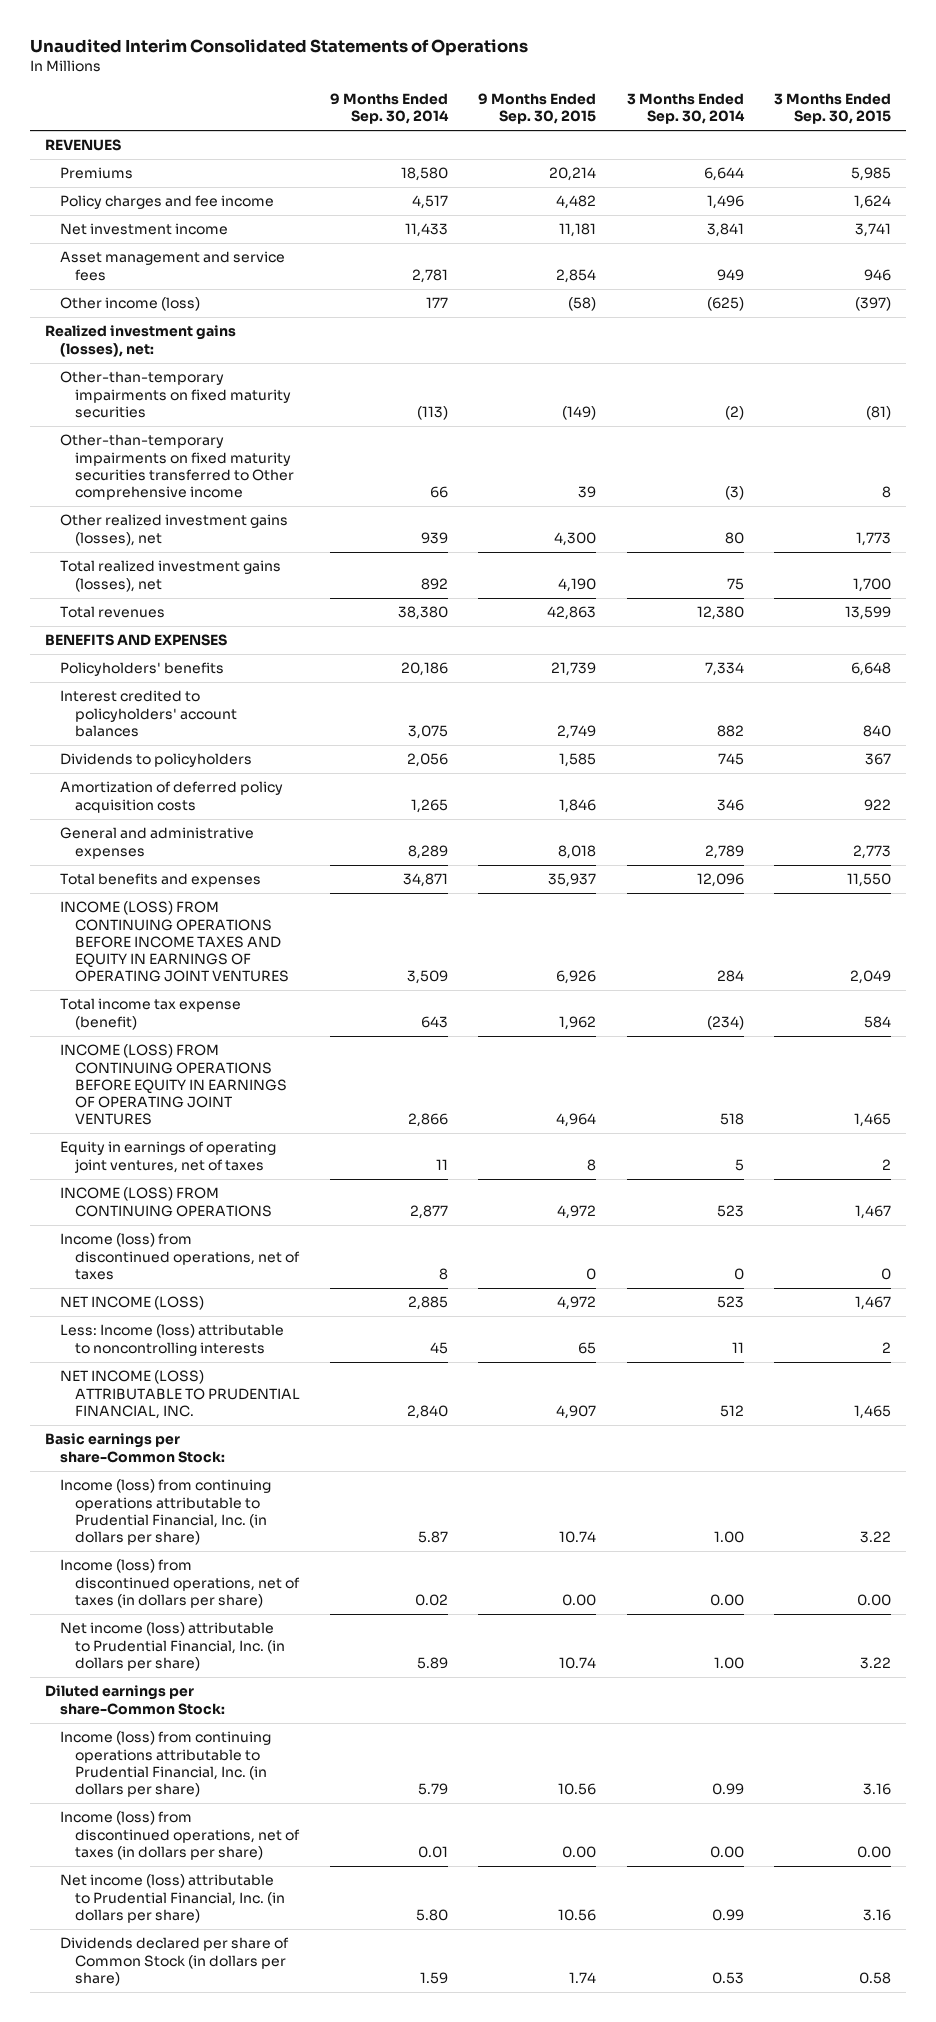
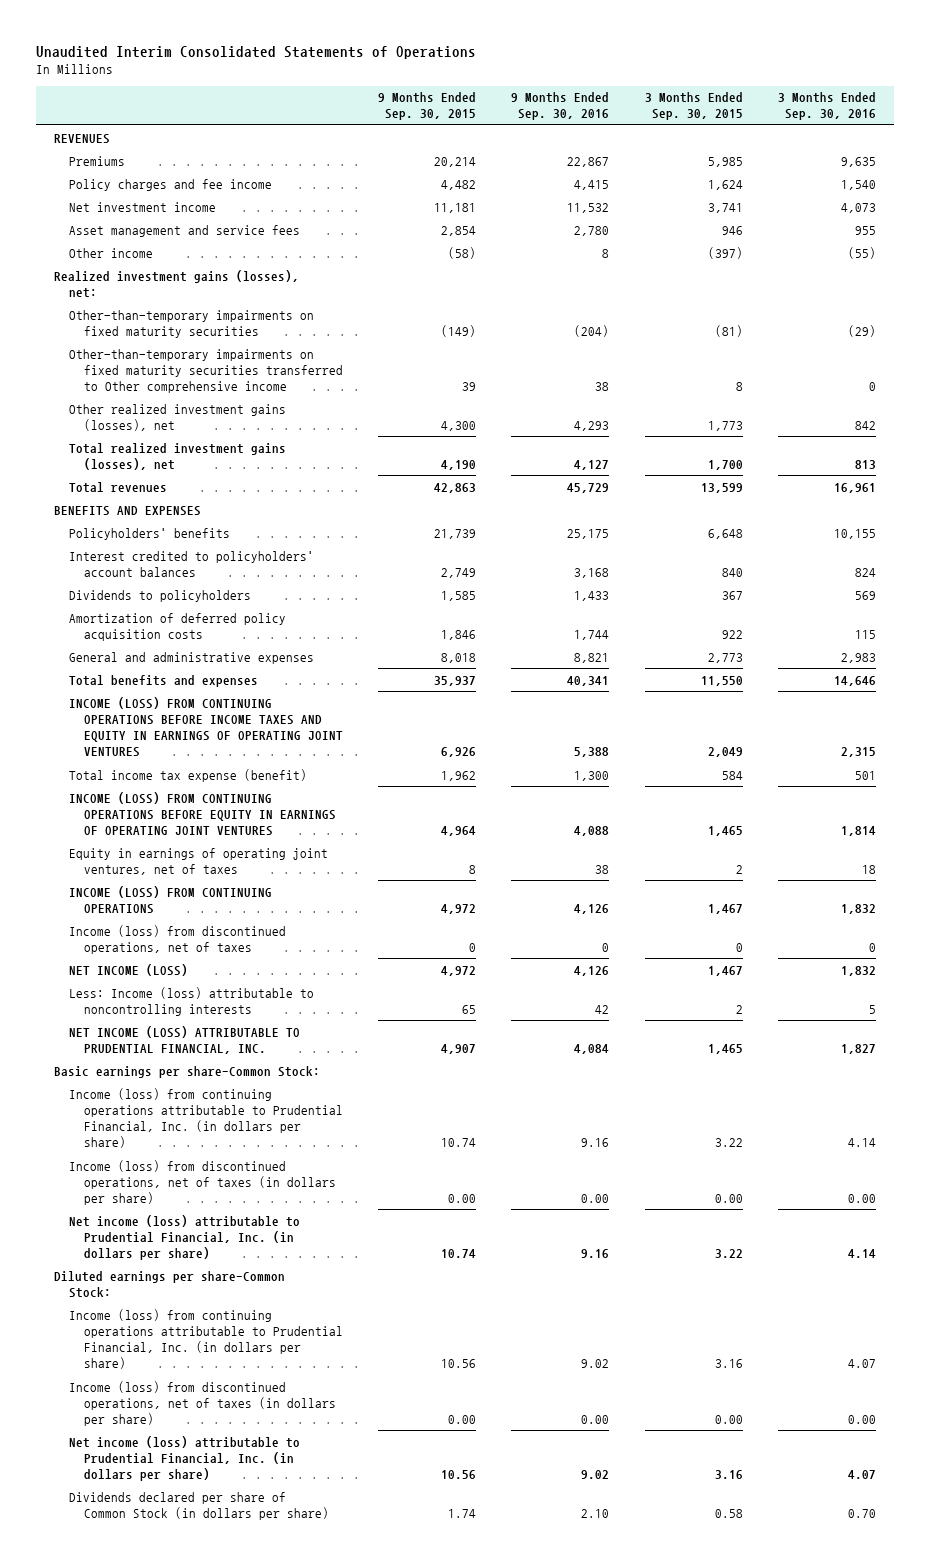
[329,93,449,125] 9 Months Ended Sep. 30, 2014 -> none
[626,93,745,125] 3 Months Ended Sep. 30, 2014 -> none
none -> [511,92,610,121] 9 Months Ended Sep. 30, 2016
none -> [778,92,877,121] 3 Months Ended Sep. 30, 2016
[59,297,200,312] Other income (loss) -> [68,247,153,258] Other income

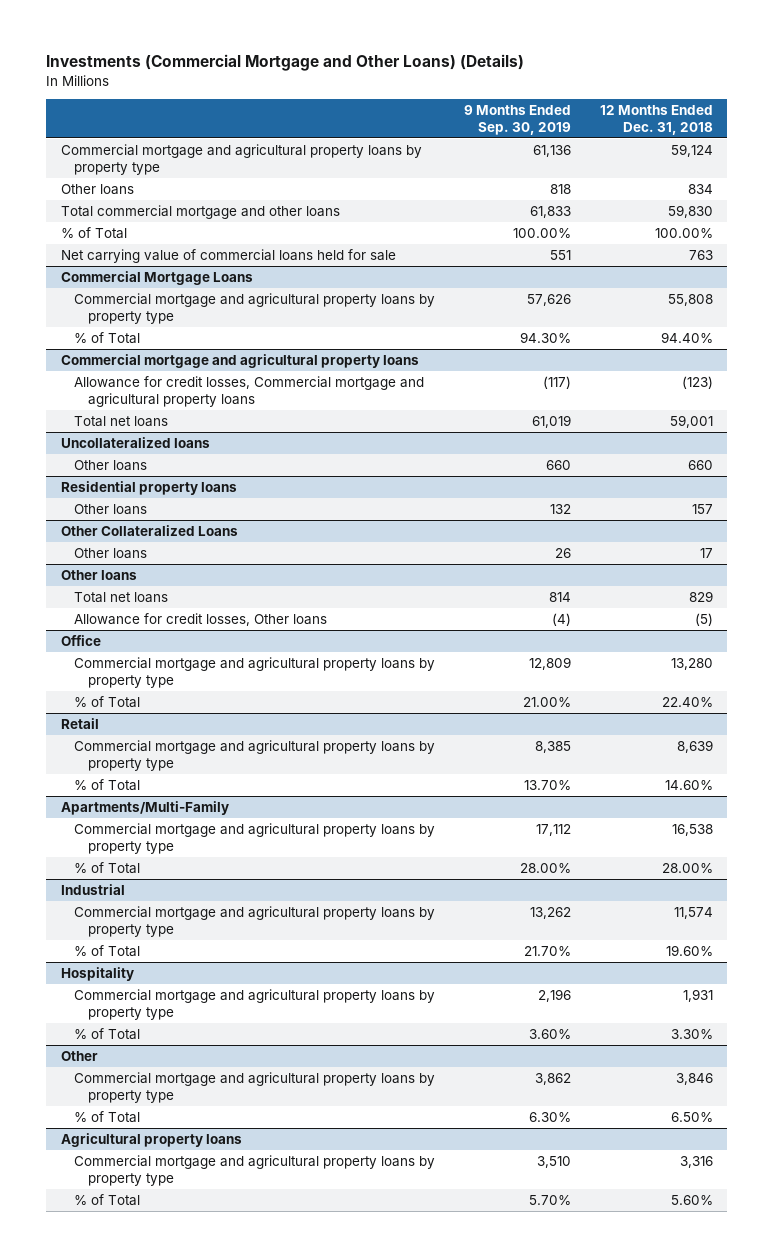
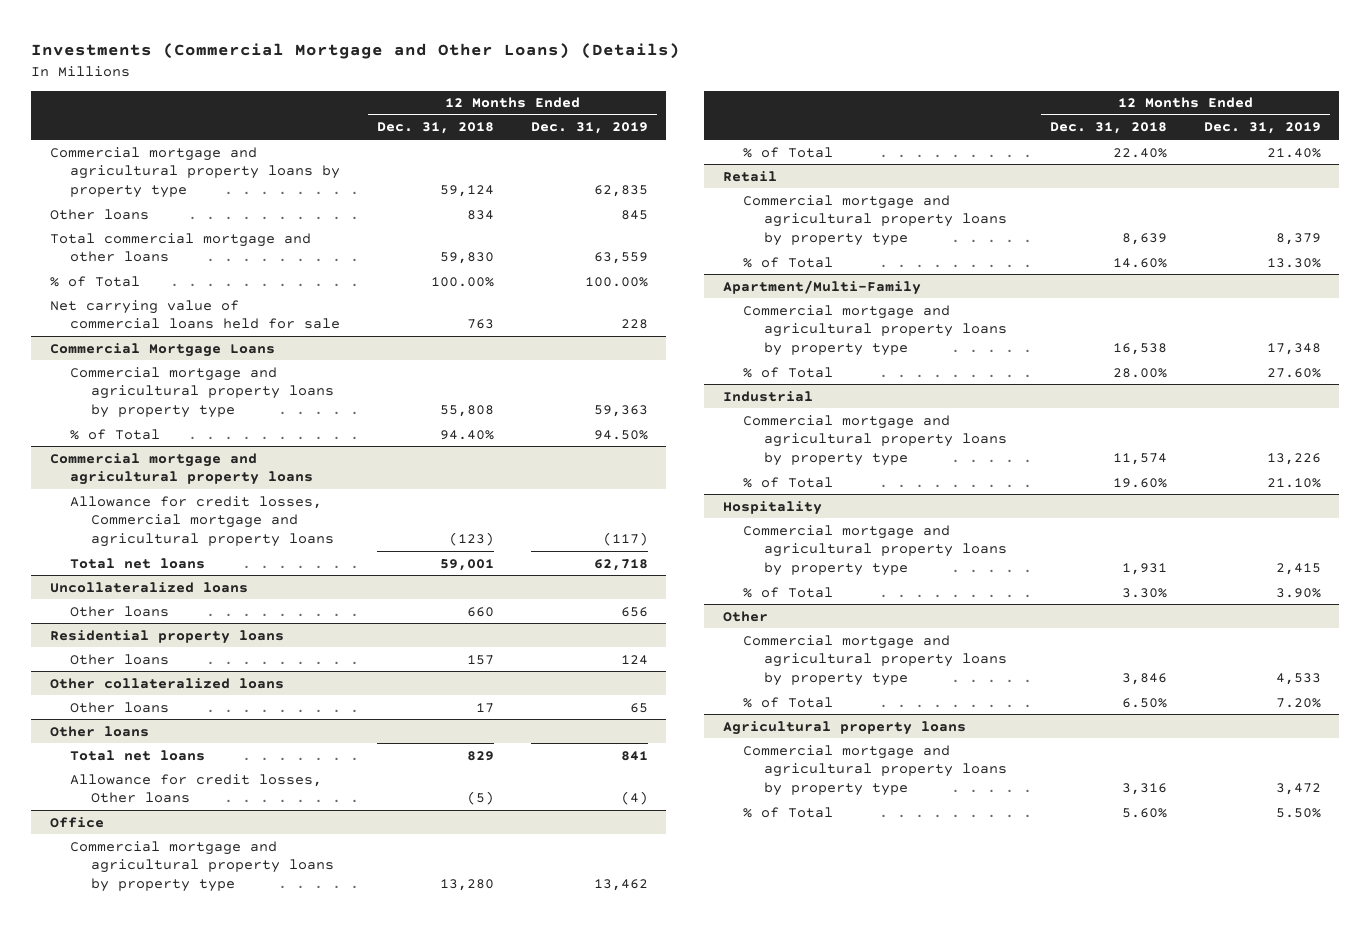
[464,104,572,135] 9 Months Ended Sep. 30, 2019 -> none
none -> [530,122,648,135] Dec. 31, 2019
[60,524,238,536] Other Collateralized Loans -> [49,677,284,689] Other collateralized loans
[60,800,229,815] Apartments/Multi-Family -> [722,279,921,295] Apartment/Multi-Family

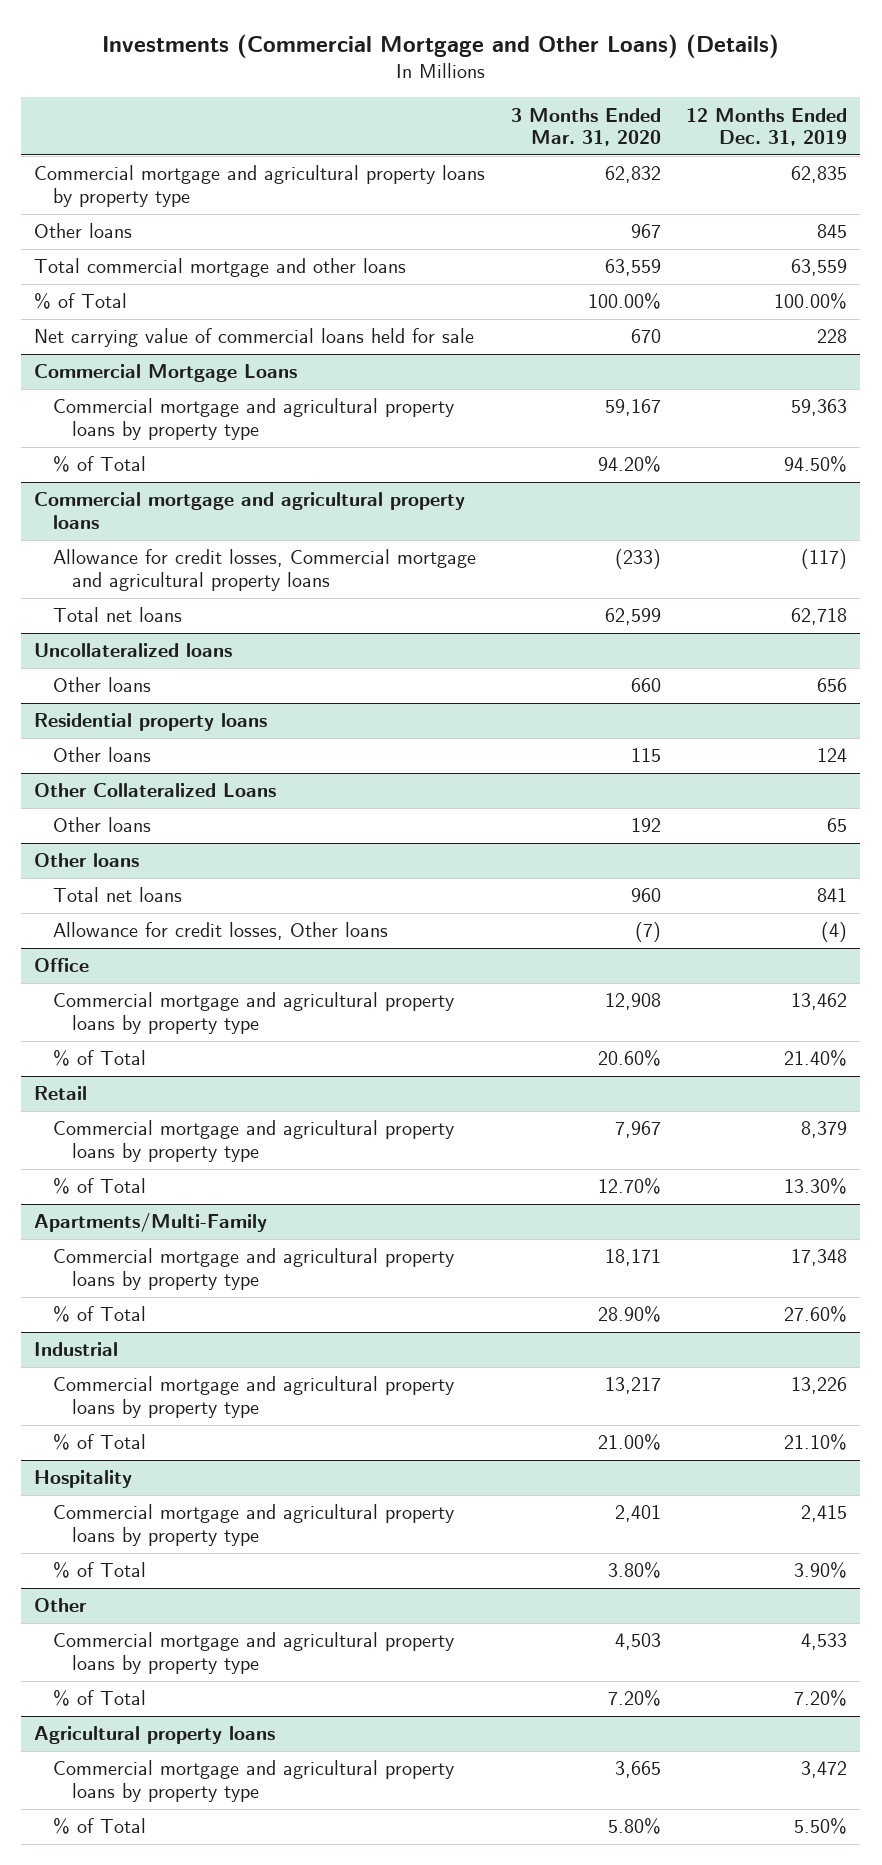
[377,122,495,135] Dec. 31, 2018 -> none
none -> [510,107,661,147] 3 Months Ended Mar. 31, 2020
[49,677,284,689] Other collateralized loans -> [34,783,277,798] Other Collateralized Loans
[722,279,921,295] Apartment/Multi-Family -> [34,1213,268,1233] Apartments/Multi-Family

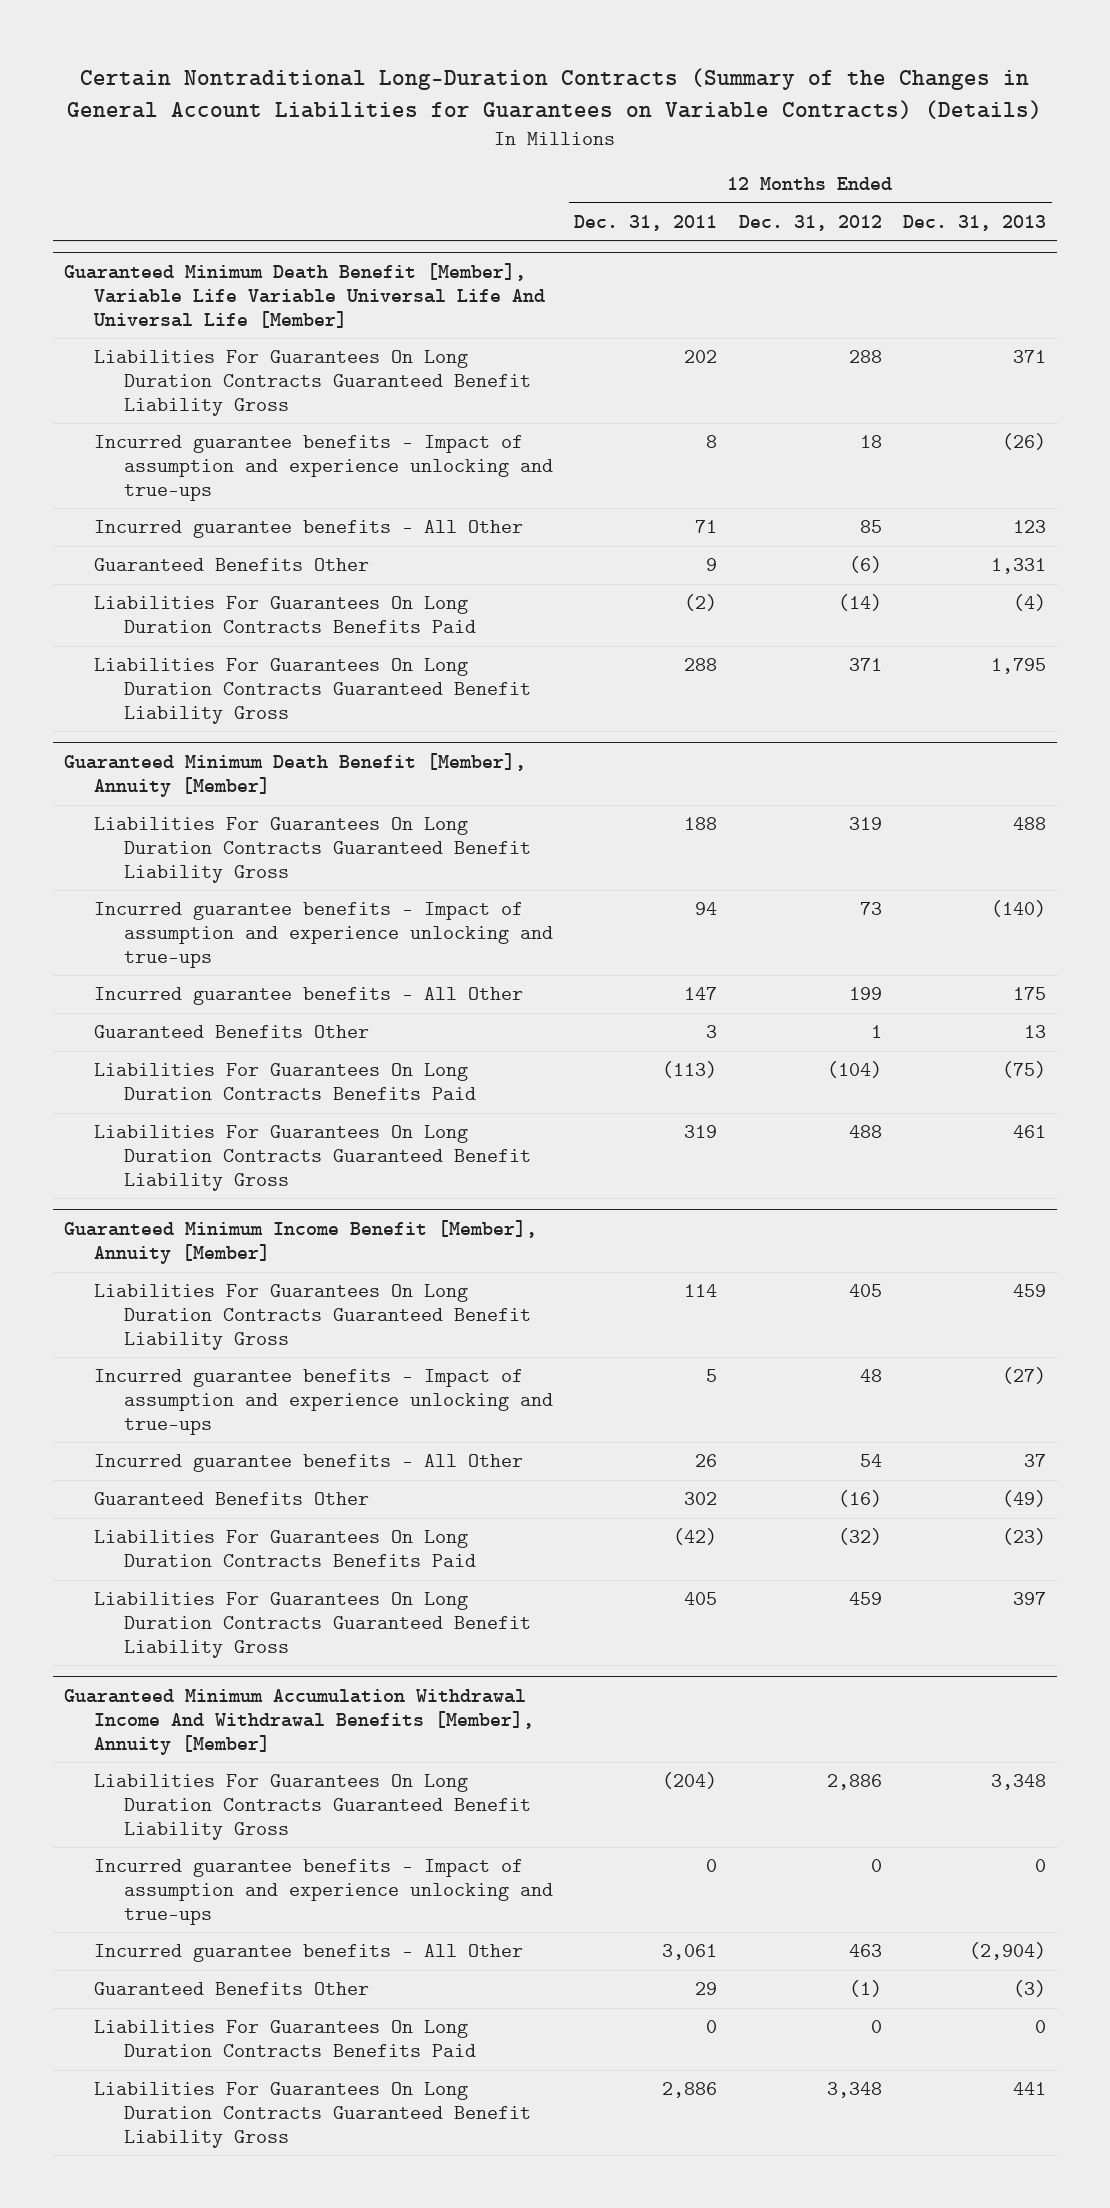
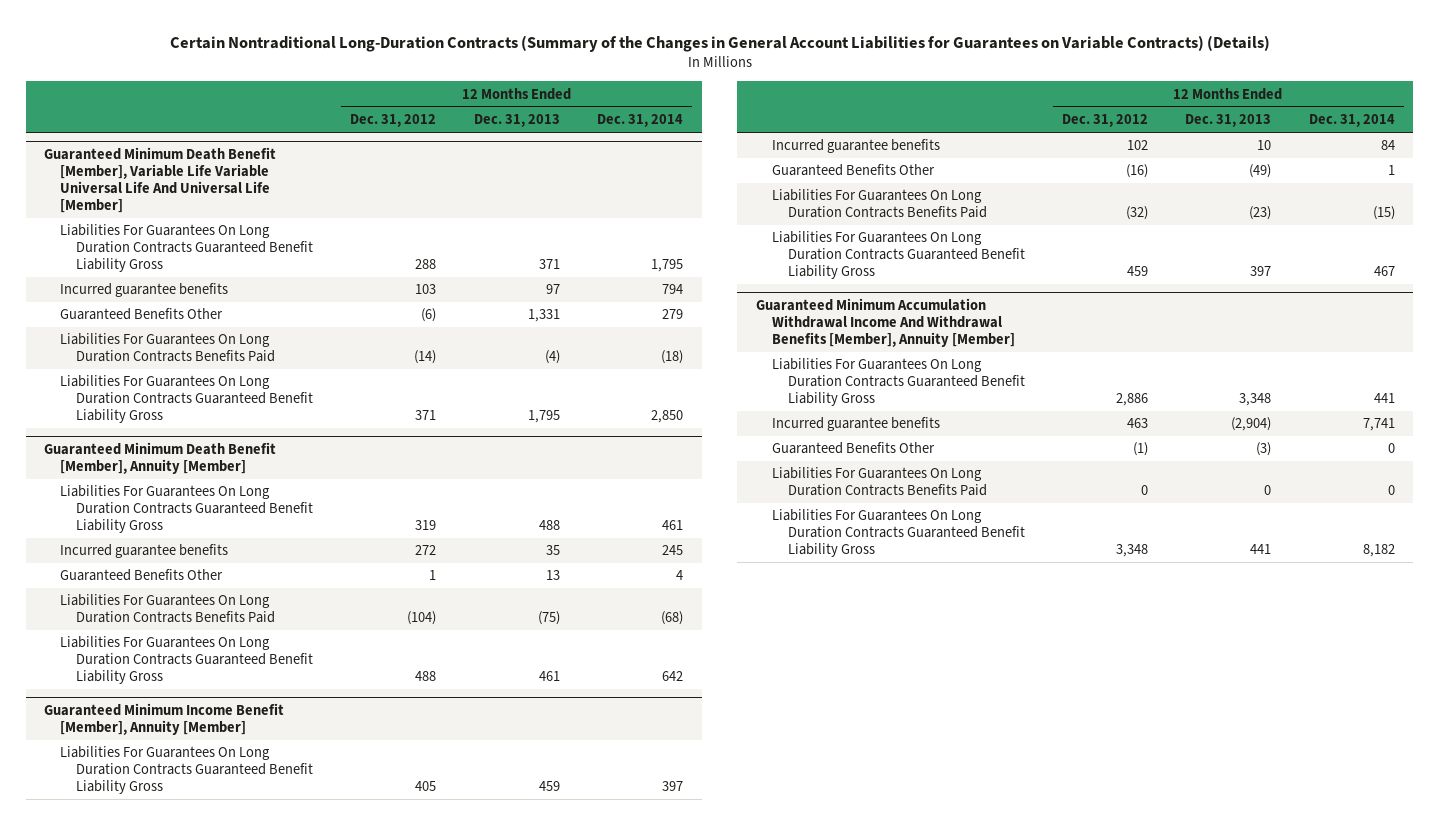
[574,214,718,231] Dec. 31, 2011 -> none
none -> [596,114,683,128] Dec. 31, 2014
[94,520,524,539] Incurred guarantee benefits - All Other -> none
[94,435,553,501] Incurred guarantee benefits - Impact of assumption and experience unlocking and true-ups -> [59,283,228,298] Incurred guarantee benefits
[859,435,882,449] 18 -> [415,284,437,295] 103
[1002,433,1047,451] (26) -> [545,284,560,295] 97
[94,987,524,1006] Incurred guarantee benefits - All Other -> none
[94,902,553,968] Incurred guarantee benefits - Impact of assumption and experience unlocking and true-ups -> [59,544,228,559] Incurred guarantee benefits
[859,902,882,916] 73 -> [415,545,437,556] 272
[991,900,1047,918] (140) -> [545,545,560,556] 35
[94,1454,524,1473] Incurred guarantee benefits - All Other -> none
[94,1369,553,1435] Incurred guarantee benefits - Impact of assumption and experience unlocking and true-ups -> [771,139,940,154] Incurred guarantee benefits
[859,1369,882,1383] 48 -> [1126,140,1148,151] 102
[1002,1367,1047,1385] (27) -> [1257,140,1272,151] 10
[94,1944,524,1963] Incurred guarantee benefits - All Other -> none
[94,1859,553,1925] Incurred guarantee benefits - Impact of assumption and experience unlocking and true-ups -> [771,417,940,432] Incurred guarantee benefits
[870,1859,882,1873] 0 -> [1126,418,1148,429] 463
[1035,1859,1047,1873] 0 -> [1231,417,1272,432] (2,904)

